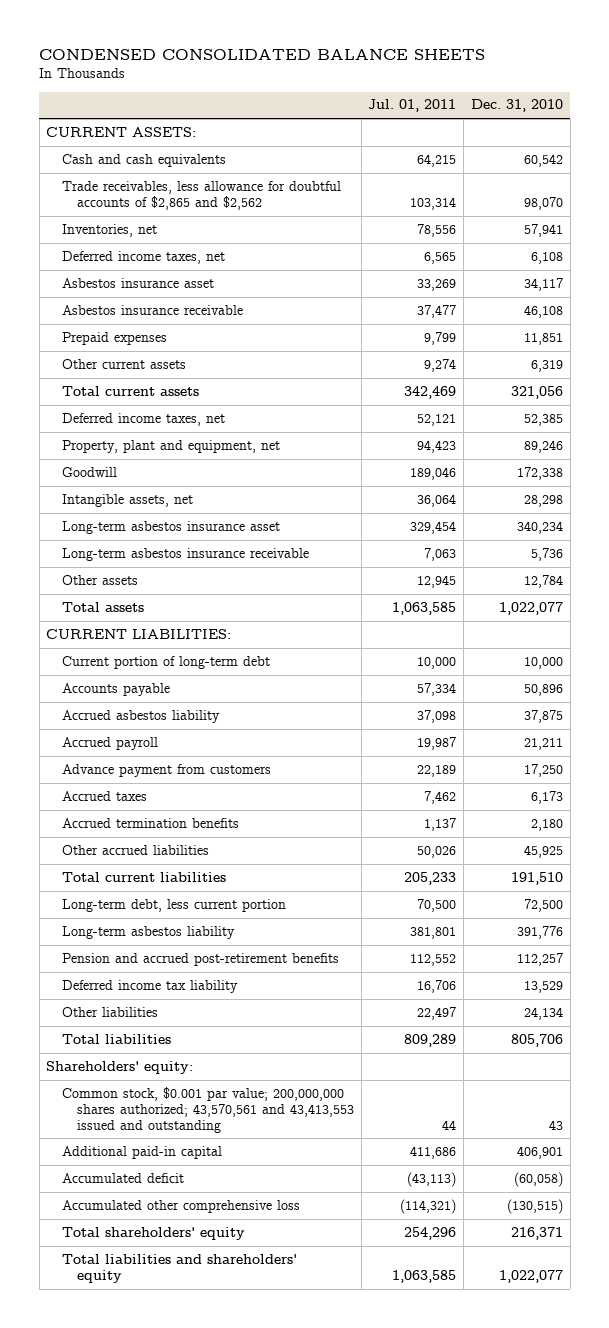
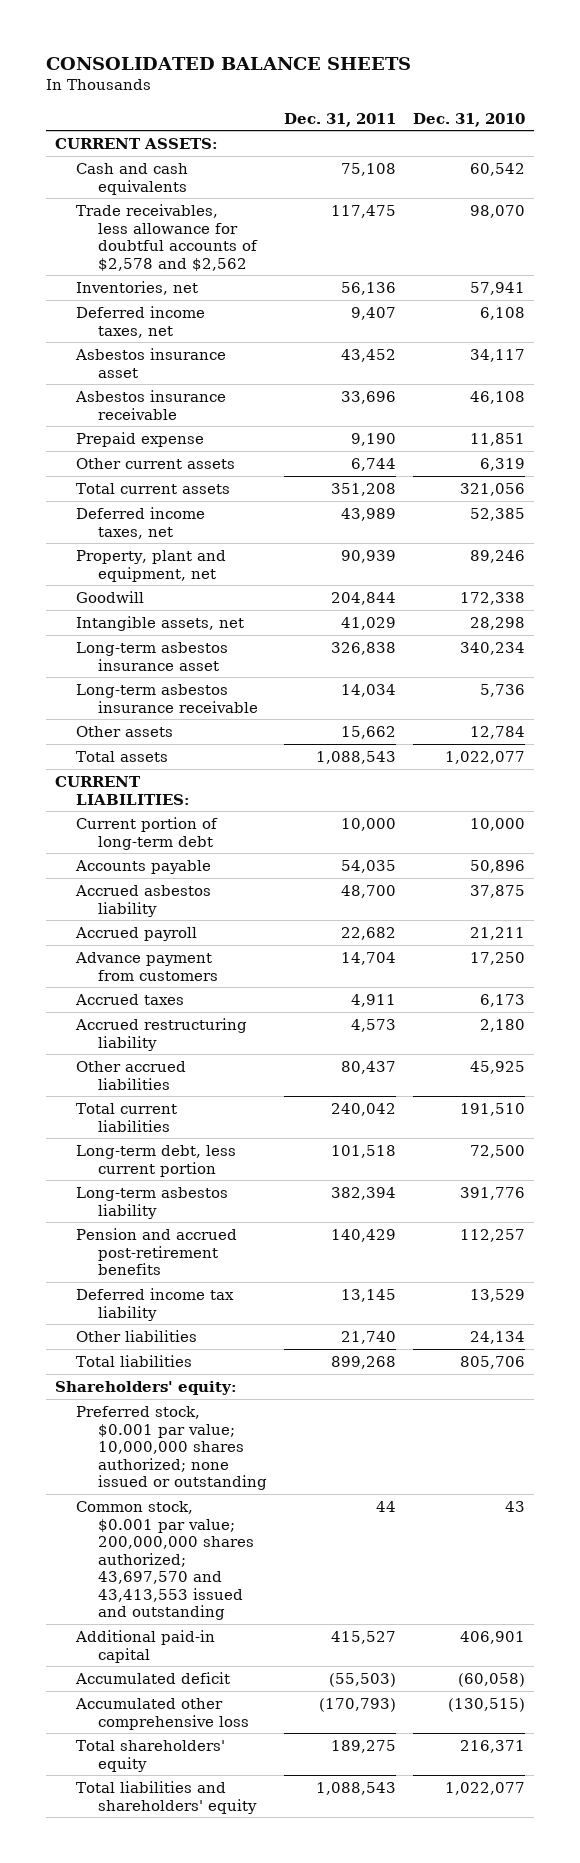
[39,48,486,60] CONDENSED CONSOLIDATED BALANCE SHEETS -> [46,56,412,70] CONSOLIDATED BALANCE SHEETS
[368,99,457,113] Jul. 01, 2011 -> none
none -> [284,112,397,127] Dec. 31, 2011
[61,180,341,210] Trade receivables, less allowance for doubtful accounts of $2,865 and $2,562 -> [76,203,259,271] Trade receivables, less allowance for doubtful accounts of $2,578 and $2,562
[61,331,167,345] Prepaid expenses -> [76,431,205,447] Prepaid expense
[61,817,239,828] Accrued termination benefits -> [75,1017,248,1051] Accrued restructuring liability
none -> [76,1405,268,1491] Preferred stock, $0.001 par value; 10,000,000 shares authorized; none issued or outstanding
[61,1086,354,1133] Common stock, $0.001 par value; 200,000,000 shares authorized; 43,570,561 and 43,413,553 issued and outstanding -> [76,1500,255,1621] Common stock, $0.001 par value; 200,000,000 shares authorized; 43,697,570 and 43,413,553 issued and outstanding

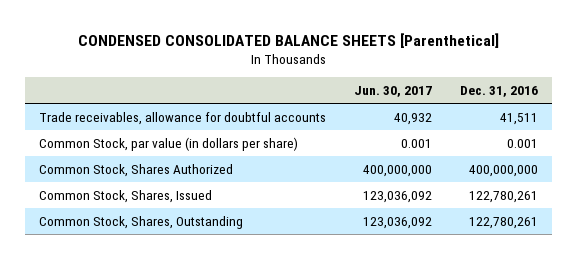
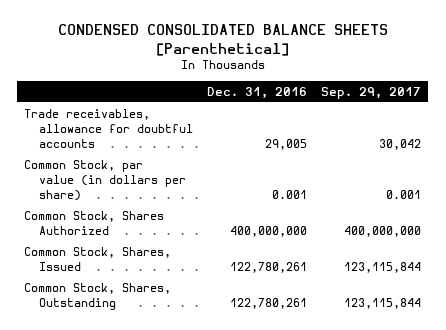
[354,86,433,98] Jun. 30, 2017 -> none
none -> [321,86,422,99] Sep. 29, 2017
[499,112,538,125] 41,511 -> [265,138,308,150] 29,005

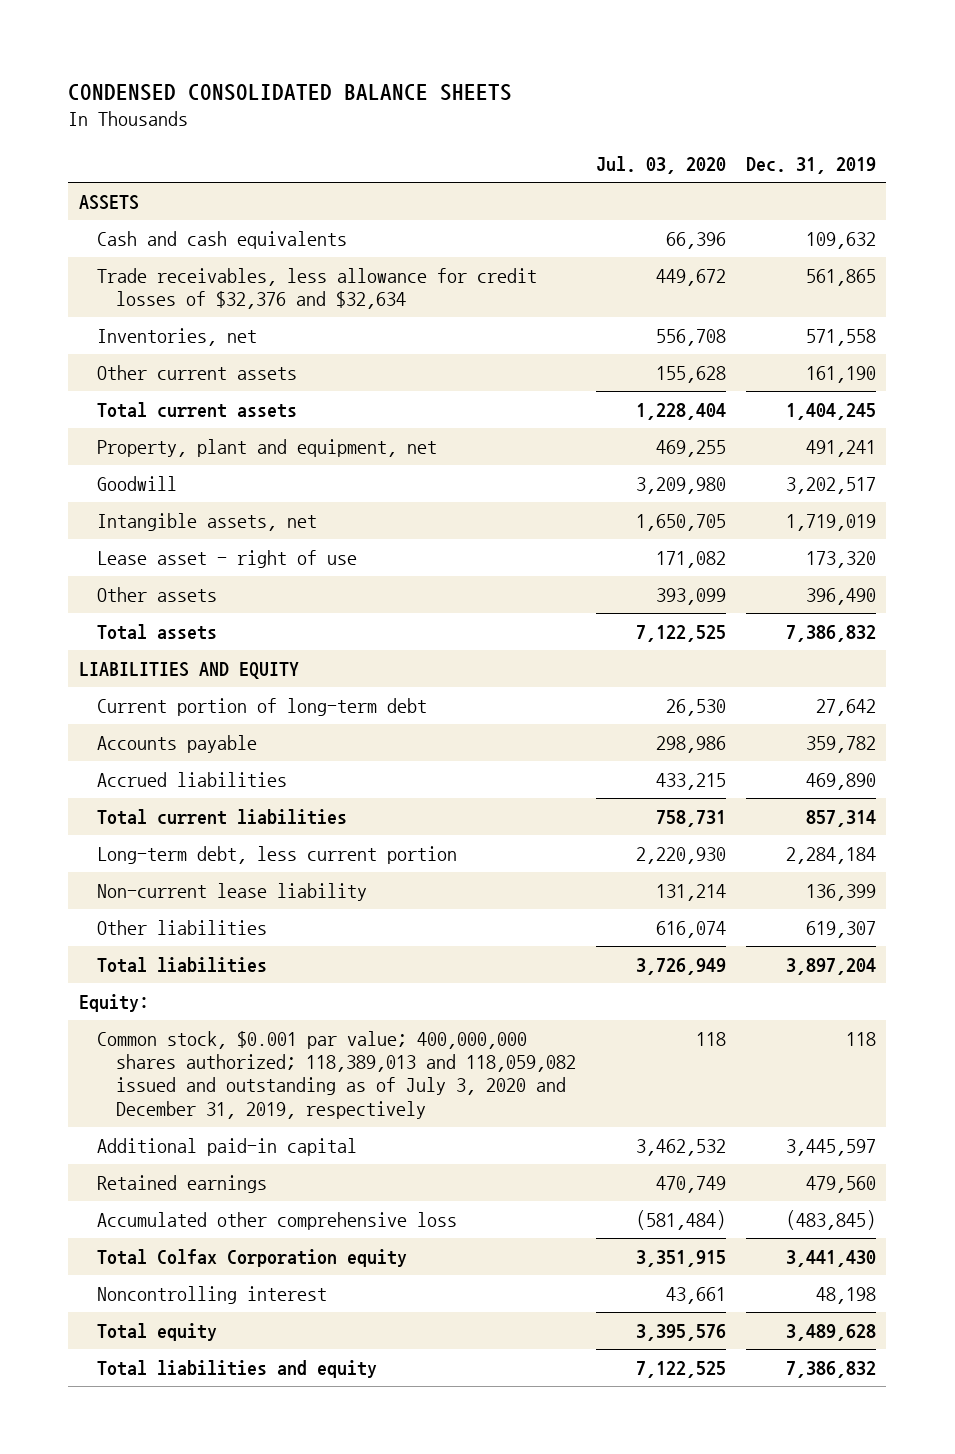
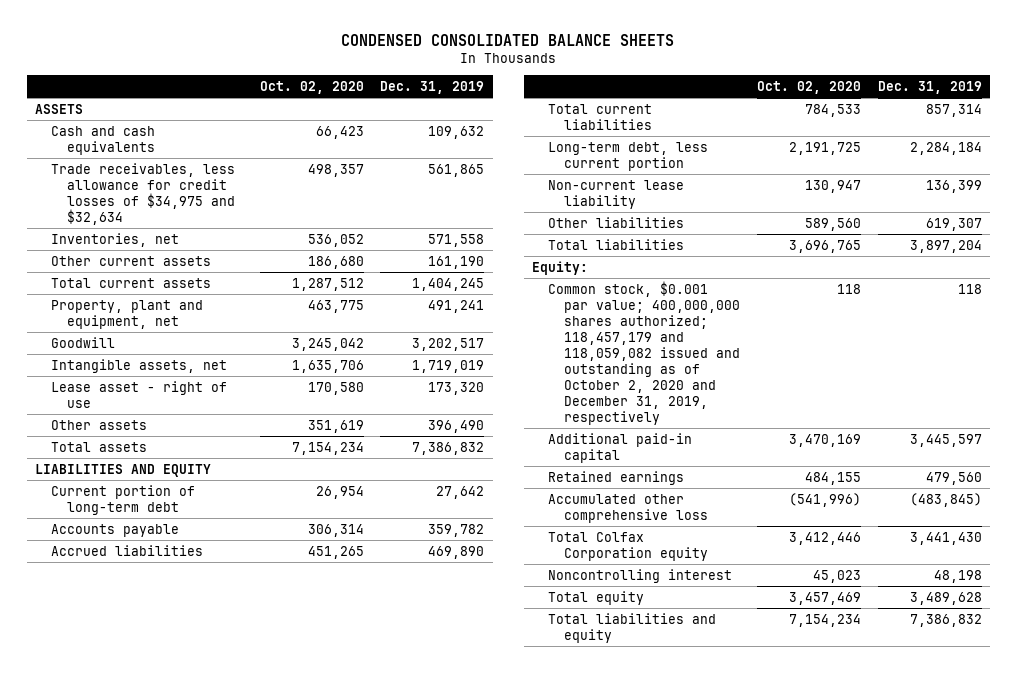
[596,155,727,174] Jul. 03, 2020 -> none
none -> [259,80,364,94] Oct. 02, 2020
[97,267,538,310] Trade receivables, less allowance for credit losses of $32,376 and $32,634 -> [51,162,236,225] Trade receivables, less allowance for credit losses of $34,975 and $32,634
[97,1030,577,1119] Common stock, $0.001 par value; 400,000,000 shares authorized; 118,389,013 and 118,059,082 issued and outstanding as of July 3, 2020 and December 31, 2019, respectively -> [548,280,741,425] Common stock, $0.001 par value; 400,000,000 shares authorized; 118,457,179 and 118,059,082 issued and outstanding as of October 2, 2020 and December 31, 2019, respectively

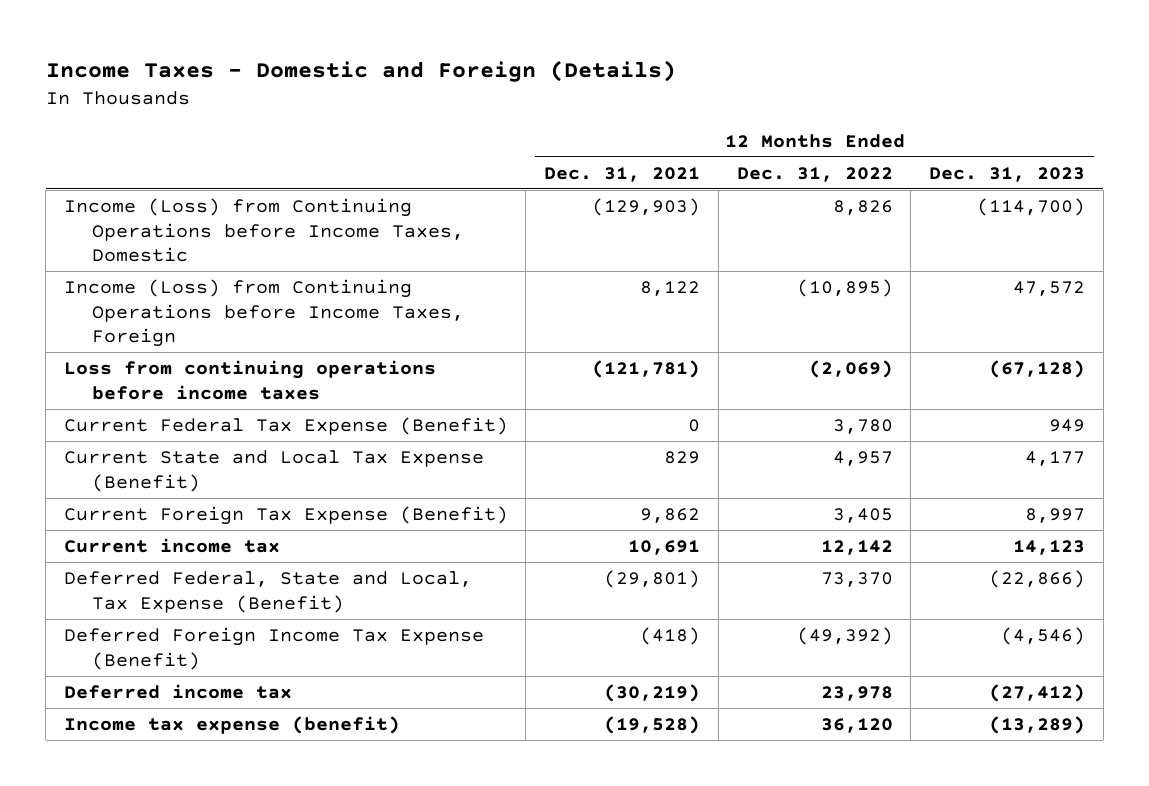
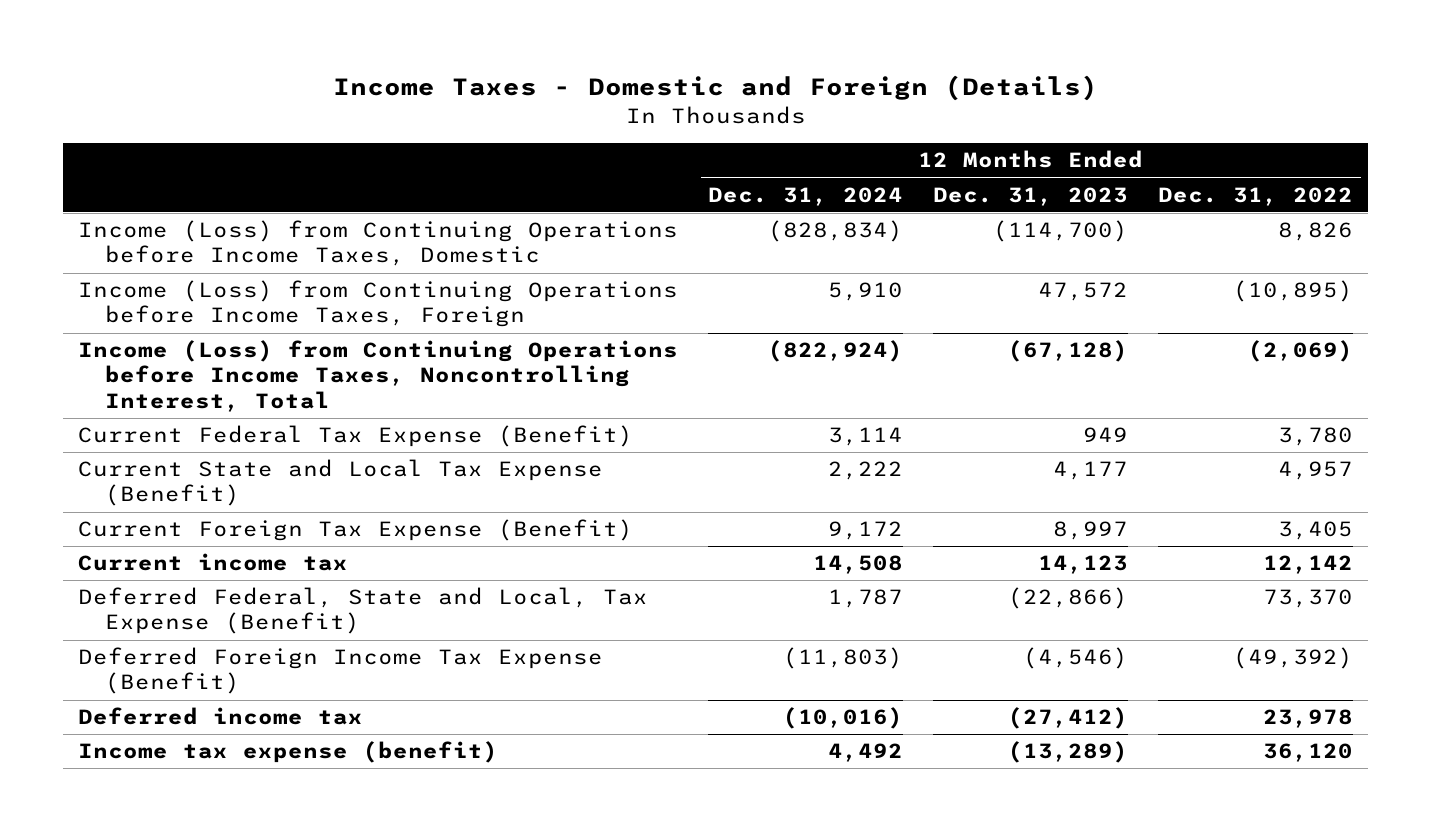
[544,166,701,182] Dec. 31, 2021 -> none
none -> [708,186,904,206] Dec. 31, 2024
[63,360,436,400] Loss from continuing operations before income taxes -> [78,340,679,412] Income (Loss) from Continuing Operations before Income Taxes, Noncontrolling Interest, Total

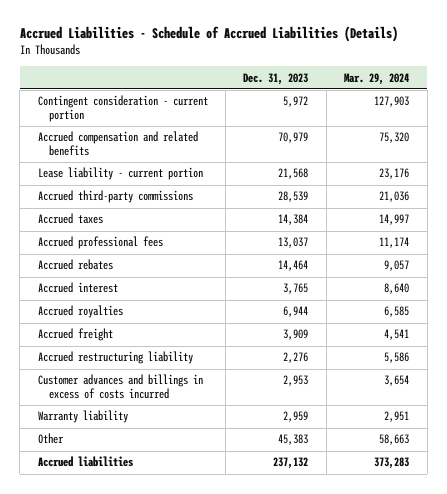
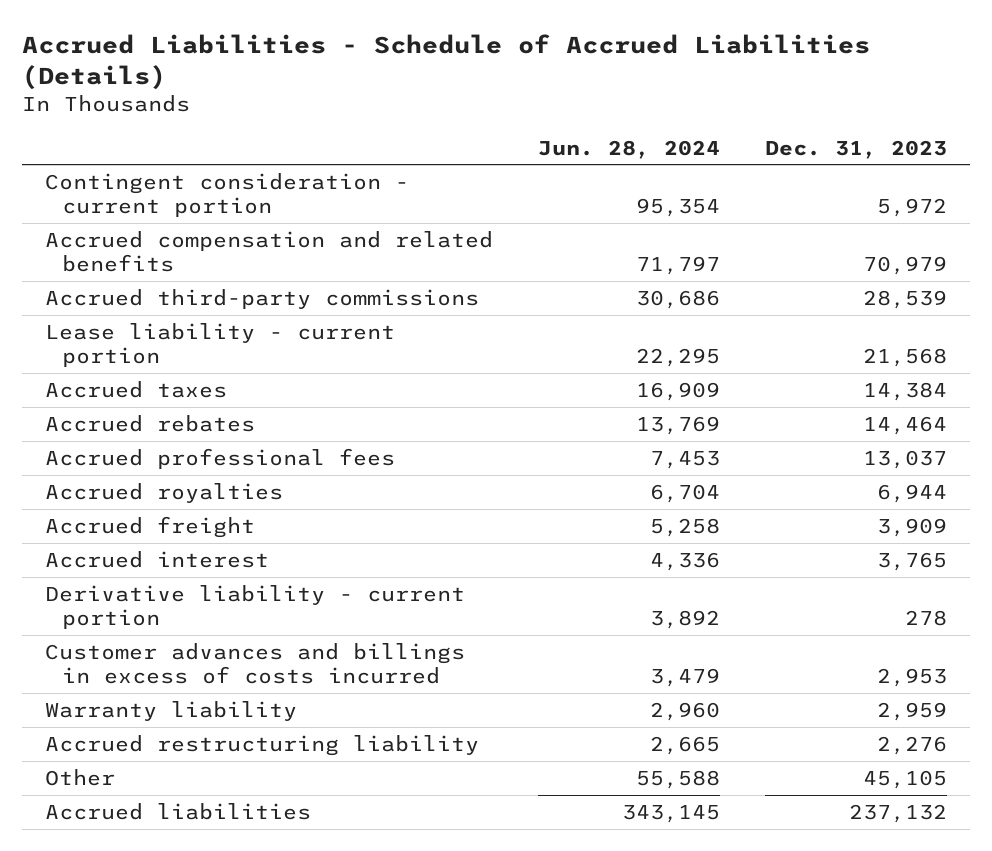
[344,72,410,85] Mar. 29, 2024 -> none
none -> [537,139,720,159] Jun. 28, 2024
[37,167,203,181] Lease liability - current portion -> [44,322,395,367] Lease liability - current portion
[37,236,163,250] Accrued professional fees -> [44,447,395,469] Accrued professional fees
[37,282,118,294] Accrued interest -> [44,550,269,568] Accrued interest
none -> [44,584,465,629] Derivative liability - current portion
[37,351,193,365] Accrued restructuring liability -> [44,734,479,756] Accrued restructuring liability
[278,434,309,446] 45,383 -> [862,769,947,789] 45,105

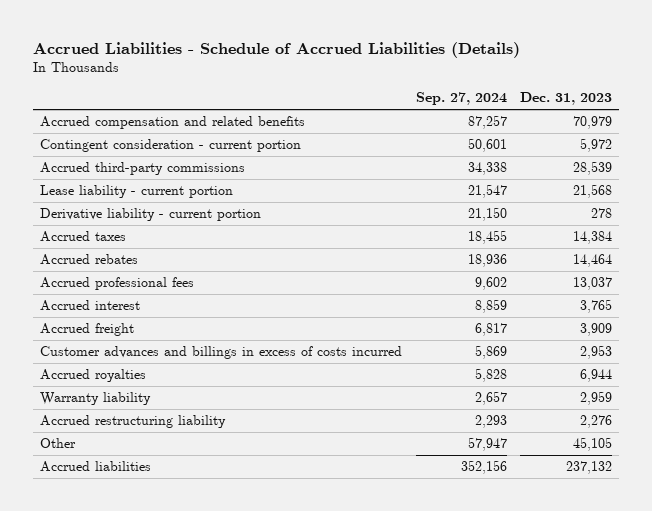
[537,139,720,159] Jun. 28, 2024 -> none
none -> [415,92,507,106] Sep. 27, 2024
[44,172,409,217] Contingent consideration - current portion -> [39,139,301,153] Contingent consideration - current portion
[44,584,465,629] Derivative liability - current portion -> [39,208,261,222] Derivative liability - current portion
[44,515,255,538] Accrued freight -> [39,323,134,337] Accrued freight
[44,482,283,503] Accrued royalties -> [39,369,146,383] Accrued royalties

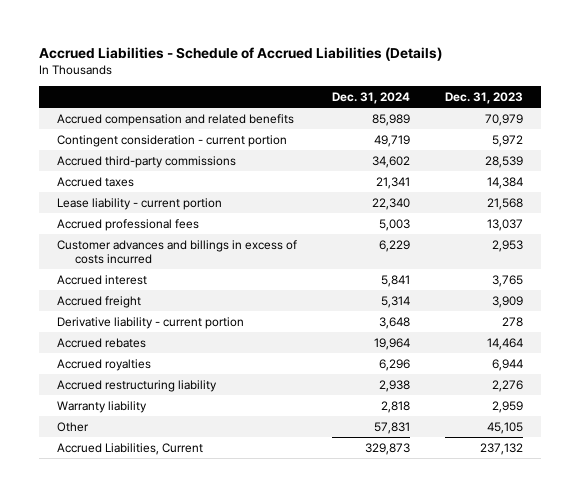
[415,92,507,106] Sep. 27, 2024 -> none
none -> [332,91,411,104] Dec. 31, 2024
[39,185,233,199] Lease liability - current portion -> [56,197,222,210] Lease liability - current portion
[39,346,402,360] Customer advances and billings in excess of costs incurred -> [56,239,297,264] Customer advances and billings in excess of costs incurred
[39,208,261,222] Derivative liability - current portion -> [56,316,244,329] Derivative liability - current portion
[39,254,138,266] Accrued rebates -> [56,337,146,348] Accrued rebates
[39,392,151,406] Warranty liability -> [56,400,147,413] Warranty liability
[39,461,151,473] Accrued liabilities -> [56,442,203,455] Accrued Liabilities, Current

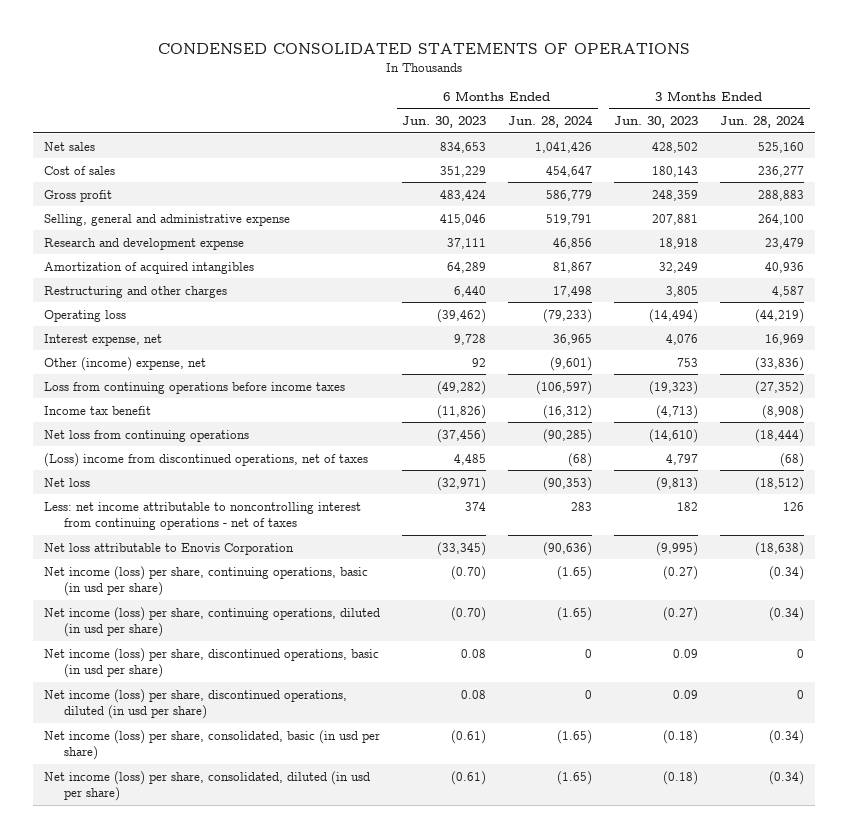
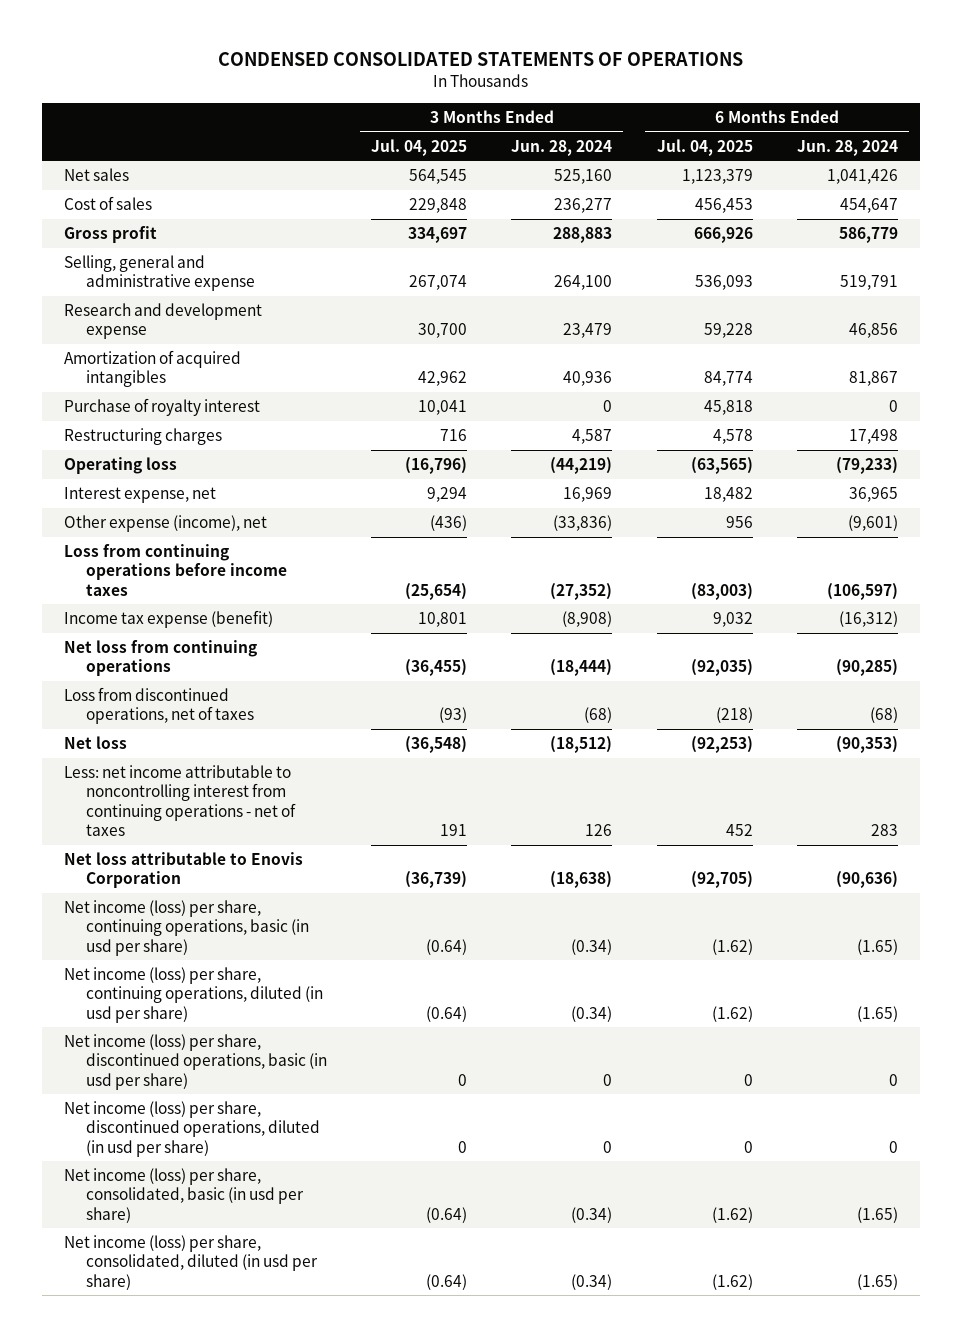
[402,116,487,129] Jun. 30, 2023 -> none
[614,116,699,129] Jun. 30, 2023 -> none
none -> [371,138,468,156] Jul. 04, 2025
none -> [656,138,753,156] Jul. 04, 2025
none -> [63,398,260,417] Purchase of royalty interest
[44,285,228,298] Restructuring and other charges -> [63,428,222,446] Restructuring charges
[44,356,207,371] Other (income) expense, net -> [63,515,267,533] Other expense (income), net
[44,405,152,415] Income tax benefit -> [63,610,273,629] Income tax expense (benefit)
[44,452,369,467] (Loss) income from discontinued operations, net of taxes -> [63,687,254,725] Loss from discontinued operations, net of taxes

